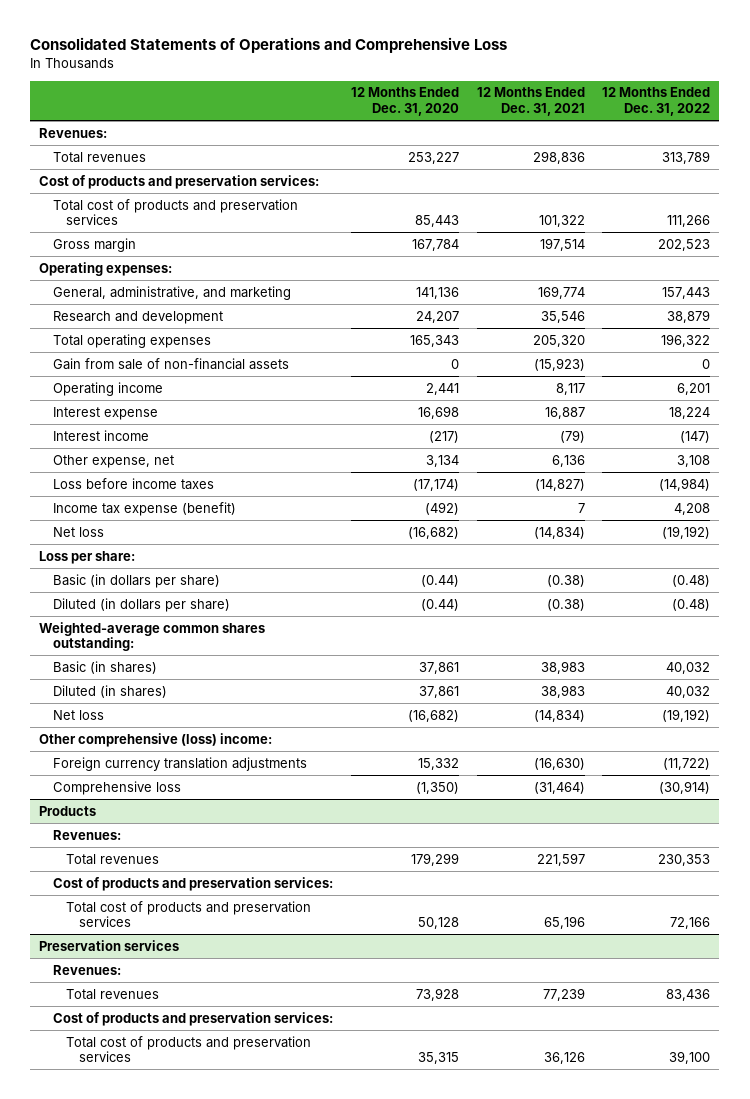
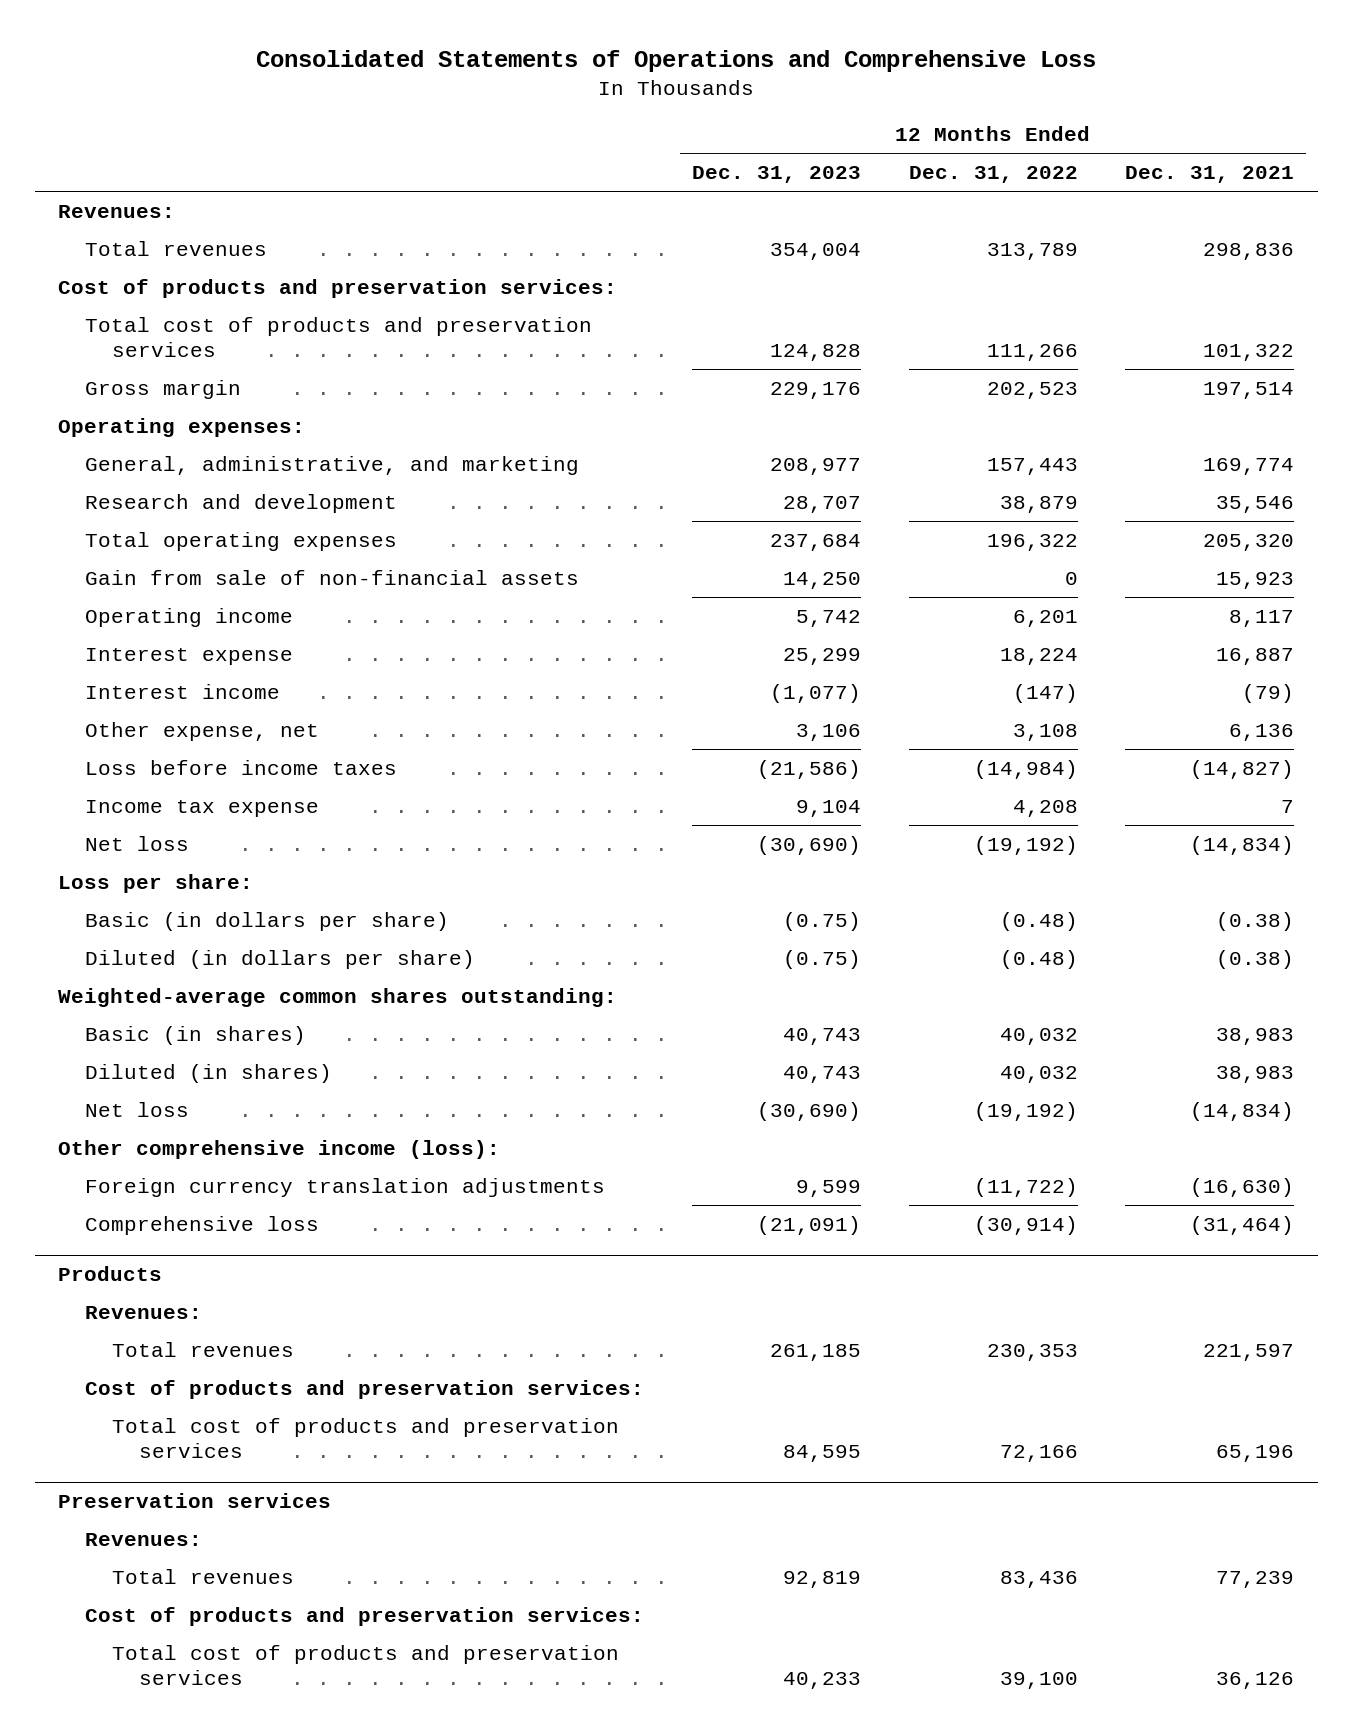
[350,87,459,116] 12 Months Ended Dec. 31, 2020 -> none
none -> [691,166,861,184] Dec. 31, 2023
[533,357,585,371] (15,923) -> [1216,571,1295,589] 15,923
[52,501,236,516] Income tax expense (benefit) -> [85,799,320,817] Income tax expense
[39,732,273,747] Other comprehensive (loss) income: -> [58,1139,501,1159] Other comprehensive income (loss):

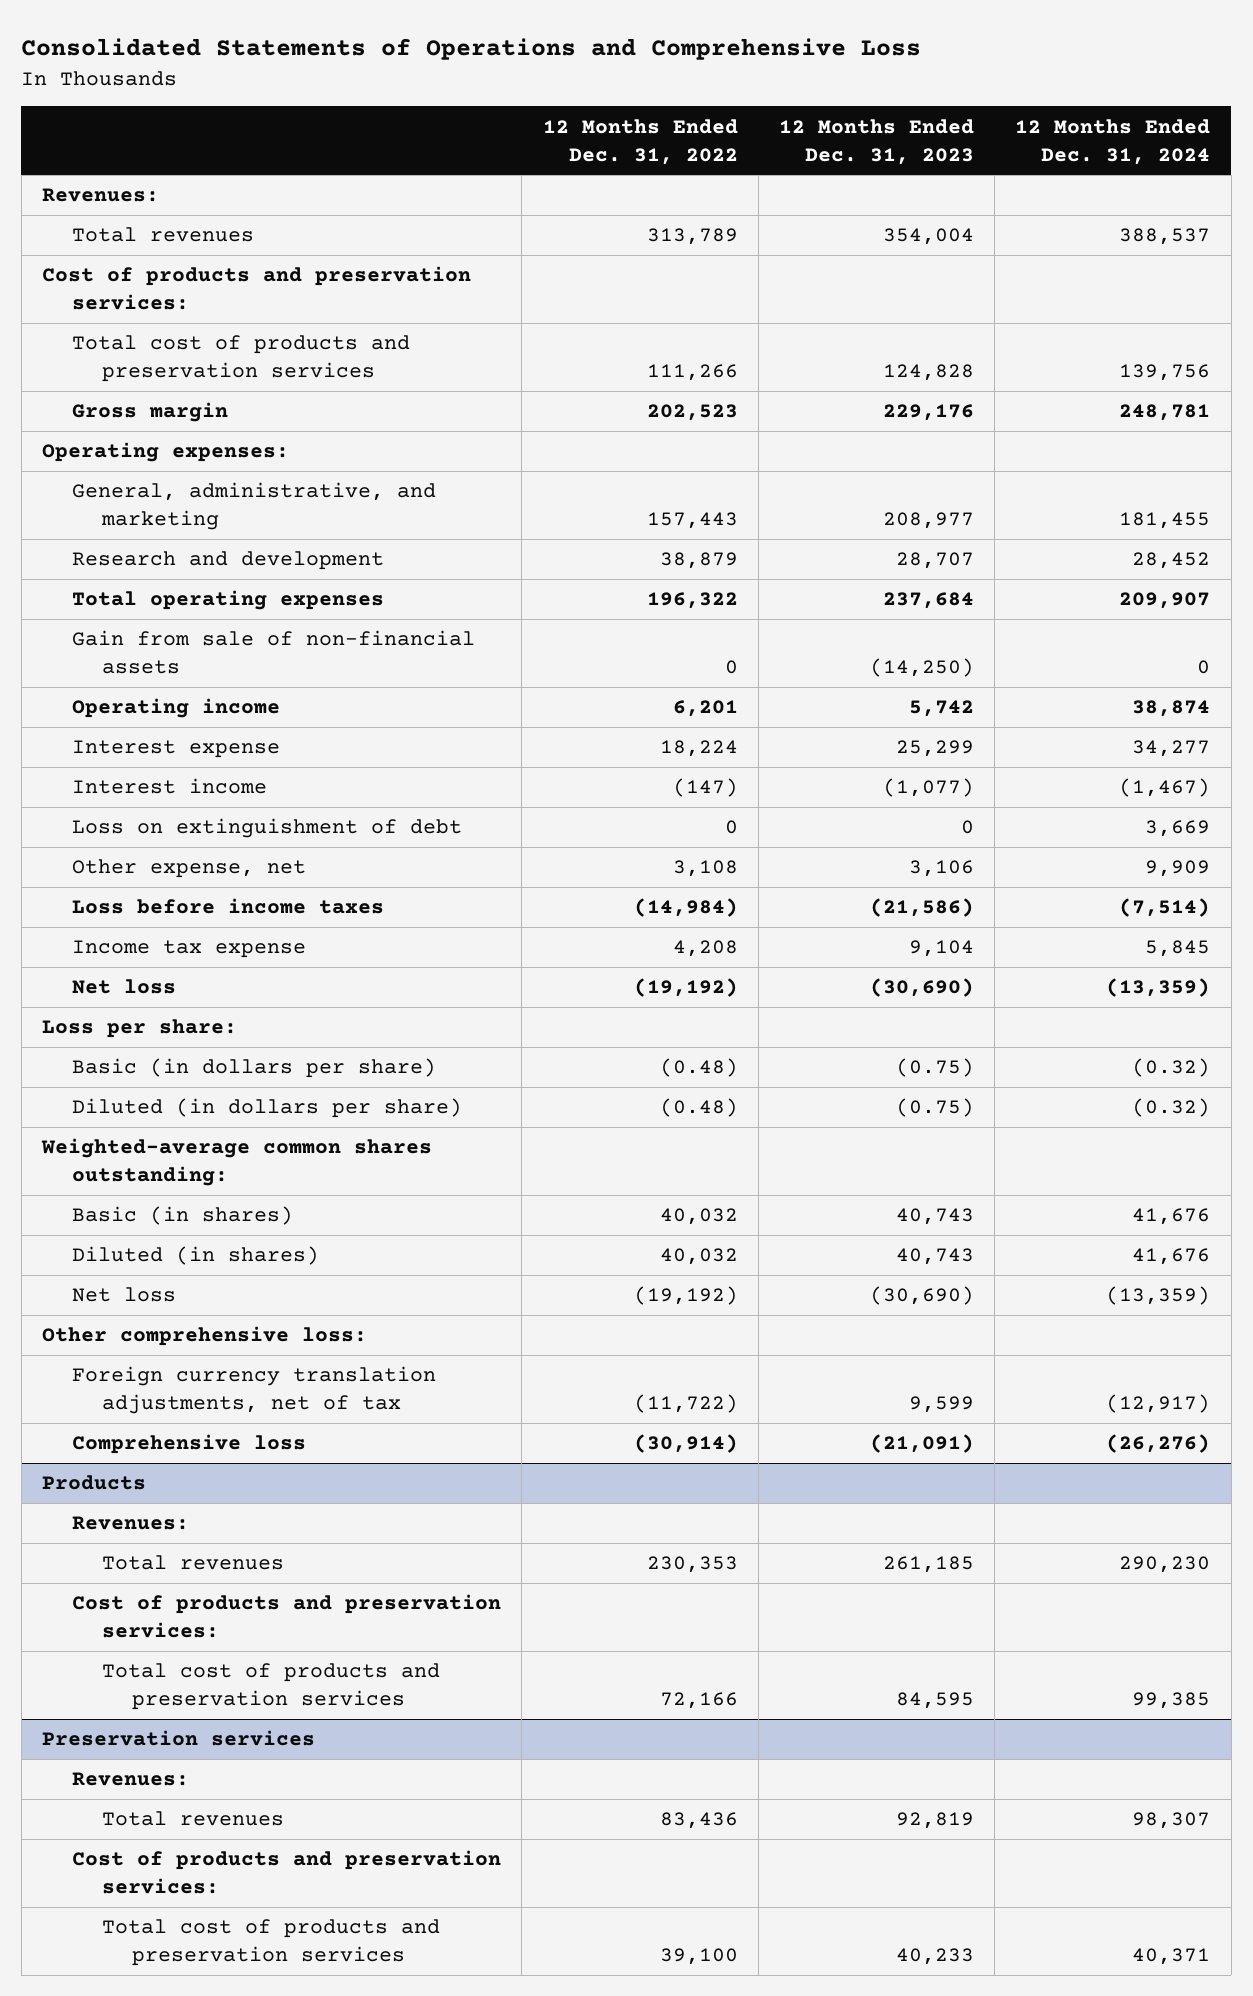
[1125,166,1295,184] Dec. 31, 2021 -> none
none -> [1015,118,1211,165] 12 Months Ended Dec. 31, 2024
[782,571,861,589] 14,250 -> [870,658,975,678] (14,250)
none -> [72,818,463,839] Loss on extinguishment of debt
[58,1139,501,1159] Other comprehensive income (loss): -> [42,1326,368,1347] Other comprehensive loss:
[85,1177,606,1197] Foreign currency translation adjustments -> [72,1366,437,1415] Foreign currency translation adjustments, net of tax

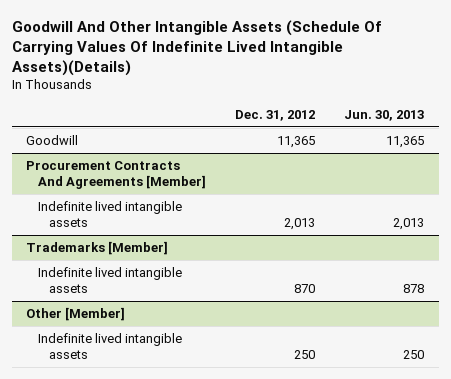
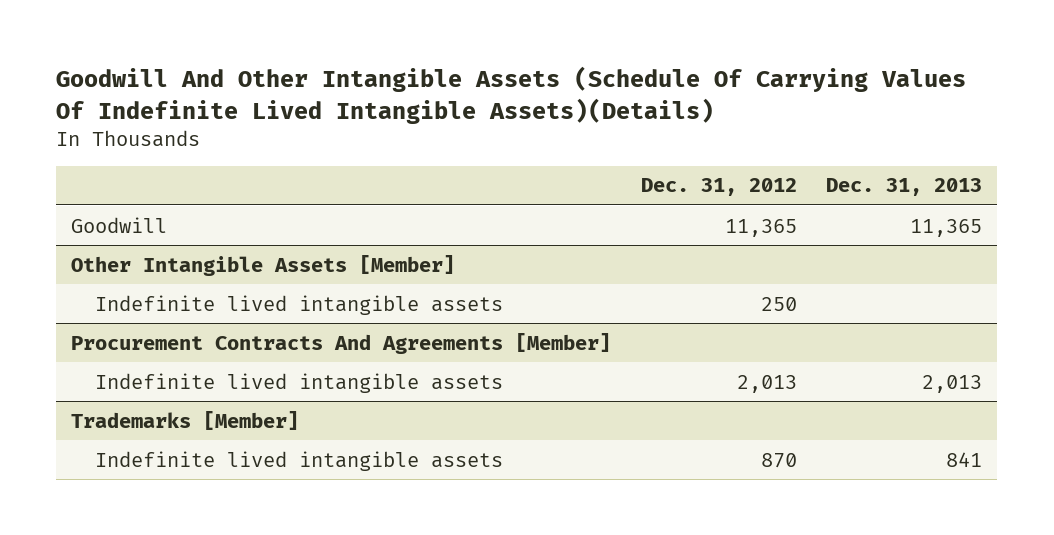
[344,109,425,121] Jun. 30, 2013 -> none
none -> [826,178,983,197] Dec. 31, 2013
none -> [71,254,456,276] Other Intangible Assets [Member]
none -> [94,294,503,315] Indefinite lived intangible assets
[26,306,126,321] Other [Member] -> none
[37,332,182,360] Indefinite lived intangible assets -> none

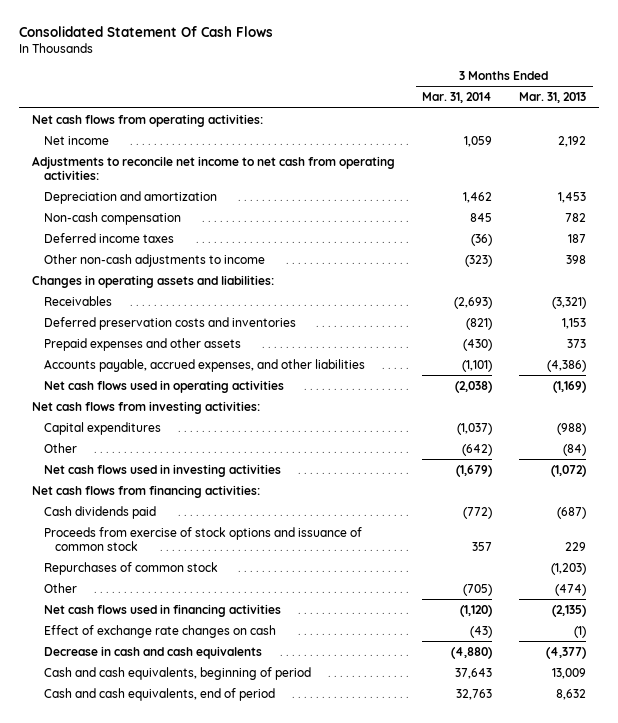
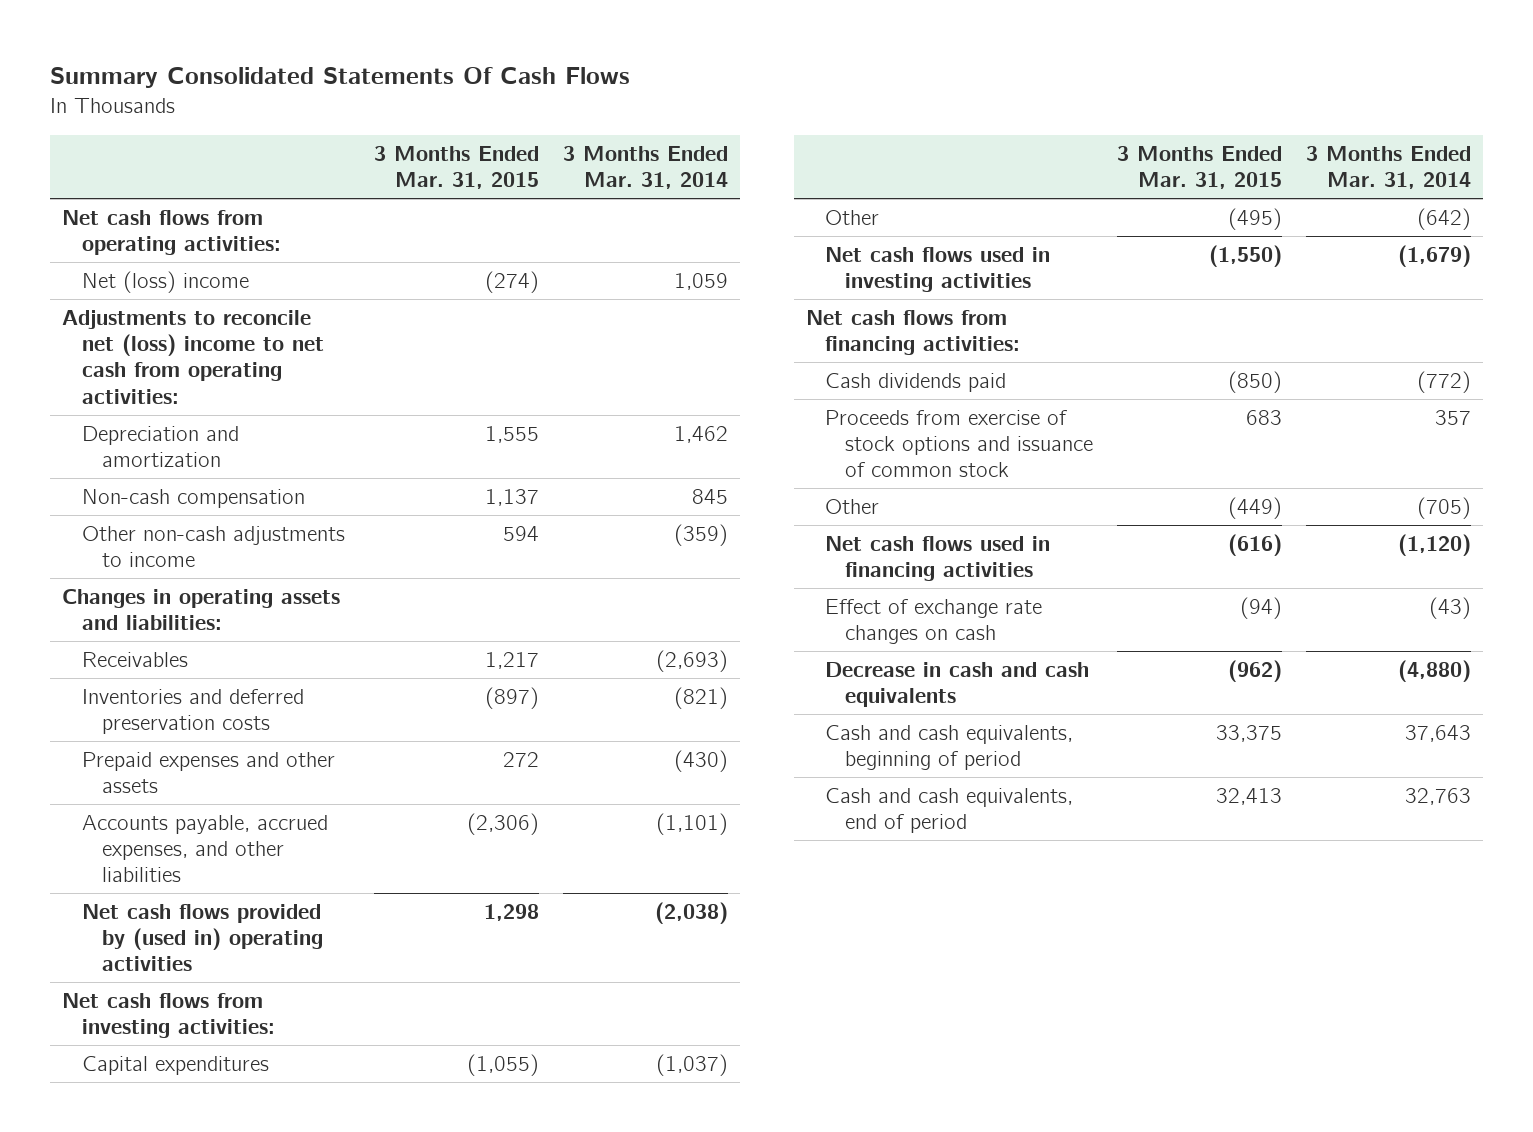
[19,26,274,38] Consolidated Statement Of Cash Flows -> [50,67,631,89] Summary Consolidated Statements Of Cash Flows
[518,92,586,104] Mar. 31, 2013 -> none
none -> [373,145,539,190] 3 Months Ended Mar. 31, 2015
[43,135,109,145] Net income -> [82,270,250,293] Net (loss) income
[32,155,396,180] Adjustments to reconcile net income to net cash from operating activities: -> [62,309,325,404] Adjustments to reconcile net (loss) income to net cash from operating activities:
[43,232,174,243] Deferred income taxes -> none
[465,254,493,267] (323) -> [673,523,728,546] (359)
[43,316,296,330] Deferred preservation costs and inventories -> [82,688,305,735] Inventories and deferred preservation costs
[43,379,284,393] Net cash flows used in operating activities -> [82,903,324,972] Net cash flows provided by (used in) operating activities
[43,561,218,575] Repurchases of common stock -> none

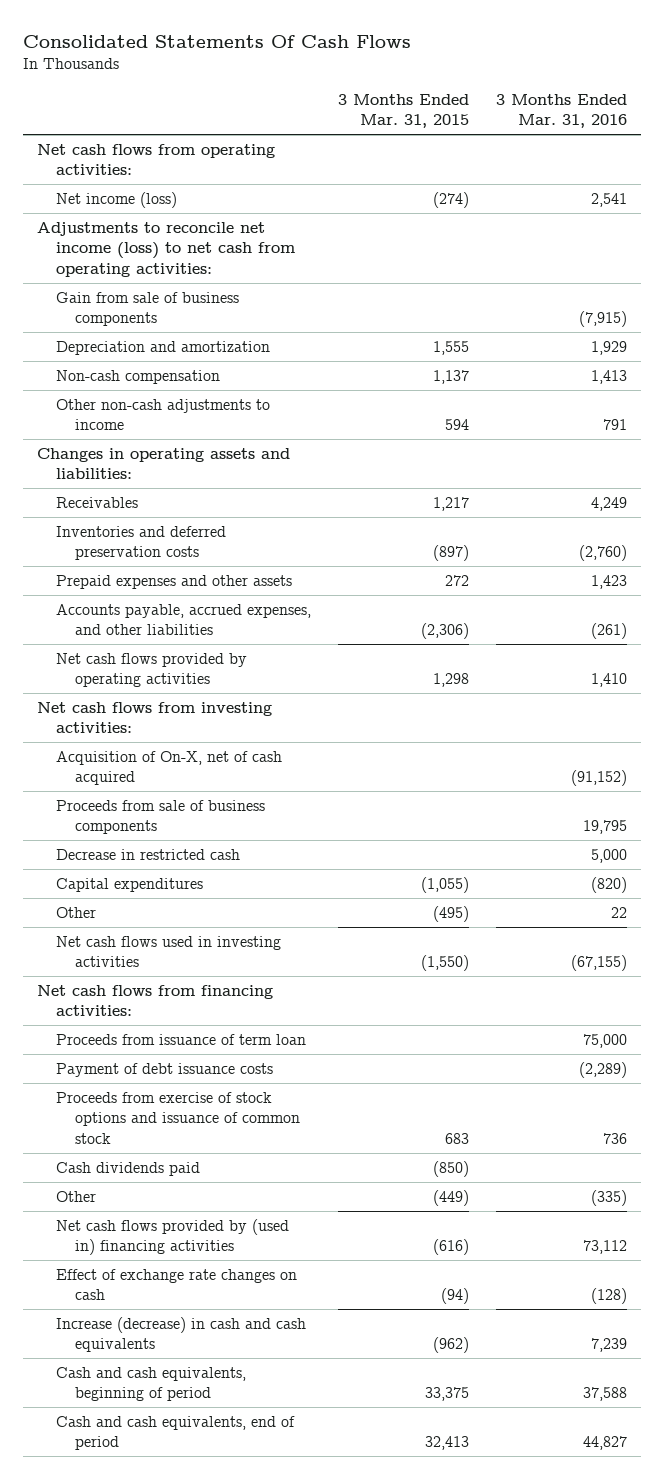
[50,67,631,89] Summary Consolidated Statements Of Cash Flows -> [22,34,411,48] Consolidated Statements Of Cash Flows
[562,145,728,190] 3 Months Ended Mar. 31, 2014 -> none
none -> [496,93,628,129] 3 Months Ended Mar. 31, 2016
[82,270,250,293] Net (loss) income -> [55,191,177,208] Net income (loss)
[62,309,325,404] Adjustments to reconcile net (loss) income to net cash from operating activities: -> [36,221,295,277] Adjustments to reconcile net income (loss) to net cash from operating activities:
none -> [55,291,239,327] Gain from sale of business components
[82,903,324,972] Net cash flows provided by (used in) operating activities -> [55,652,247,688] Net cash flows provided by operating activities
none -> [55,750,282,786] Acquisition of On-X, net of cash acquired
none -> [55,799,265,835] Proceeds from sale of business components
none -> [55,848,240,860] Decrease in restricted cash
none -> [55,1033,306,1045] Proceeds from issuance of term loan
none -> [55,1062,273,1077] Payment of debt issuance costs
[825,372,1007,392] Cash dividends paid -> [55,1161,200,1176] Cash dividends paid
[825,535,1051,582] Net cash flows used in financing activities -> [55,1218,289,1256] Net cash flows provided by (used in) financing activities
[825,661,1090,708] Decrease in cash and cash equivalents -> [55,1316,306,1353] Increase (decrease) in cash and cash equivalents

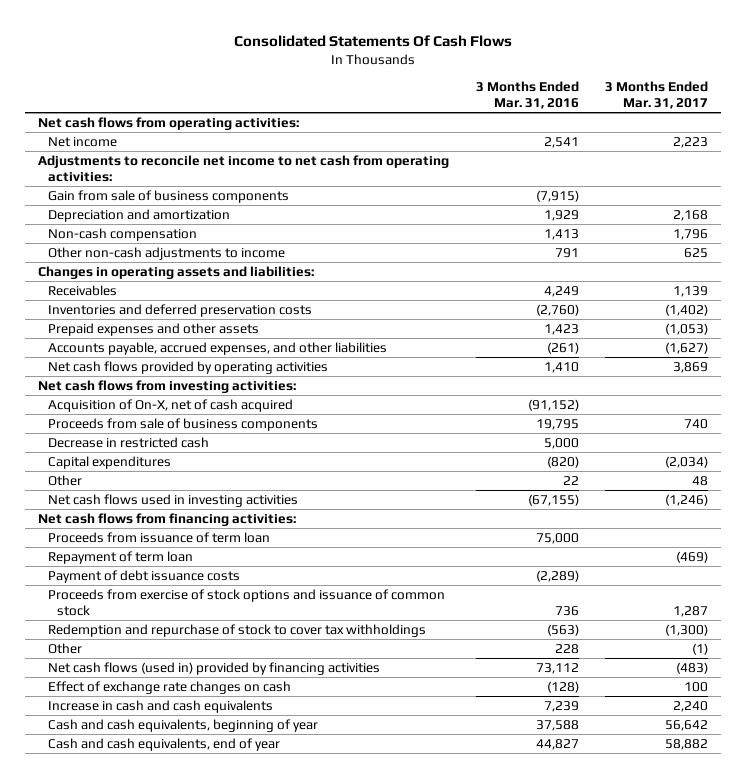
[337,93,469,129] 3 Months Ended Mar. 31, 2015 -> none
none -> [605,80,709,109] 3 Months Ended Mar. 31, 2017
[55,191,177,208] Net income (loss) -> [47,137,117,148] Net income
[36,221,295,277] Adjustments to reconcile net income (loss) to net cash from operating activities: -> [38,155,450,183] Adjustments to reconcile net income to net cash from operating activities:
none -> [47,551,193,565] Repayment of term loan
[55,1161,200,1176] Cash dividends paid -> none
none -> [47,624,426,638] Redemption and repurchase of stock to cover tax withholdings
[591,1189,628,1206] (335) -> [554,644,579,655] 228
[55,1218,289,1256] Net cash flows provided by (used in) financing activities -> [47,662,380,676] Net cash flows (used in) provided by financing activities
[55,1316,306,1353] Increase (decrease) in cash and cash equivalents -> [47,700,273,714] Increase in cash and cash equivalents
[55,1366,246,1402] Cash and cash equivalents, beginning of period -> [47,719,318,733] Cash and cash equivalents, beginning of year
[55,1415,295,1451] Cash and cash equivalents, end of period -> [47,738,280,752] Cash and cash equivalents, end of year

